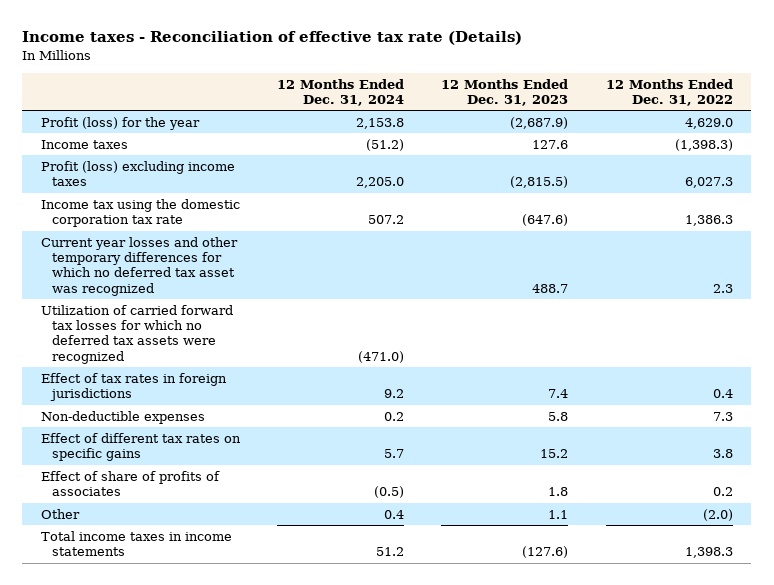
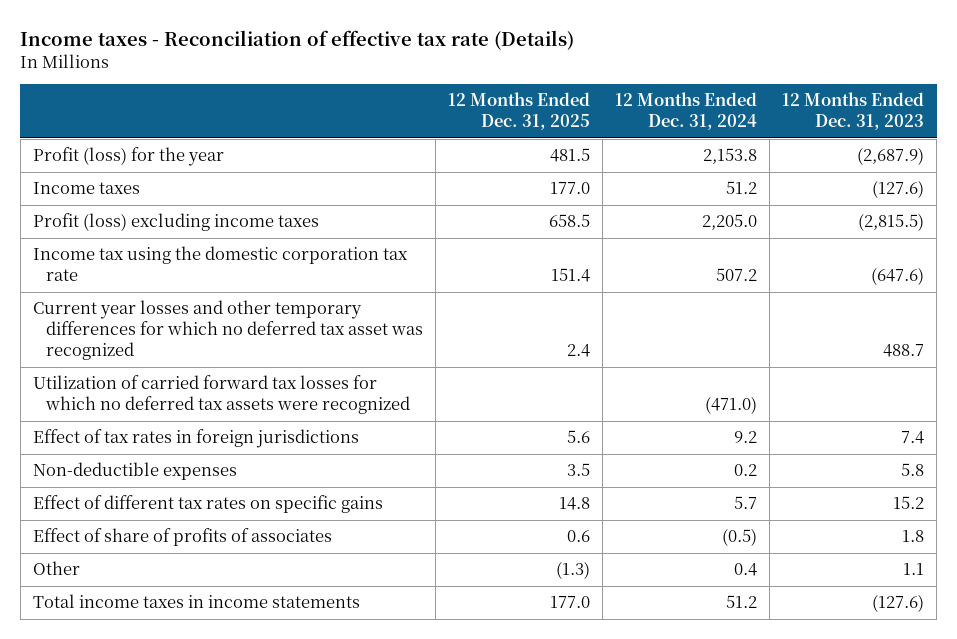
[605,78,733,106] 12 Months Ended Dec. 31, 2022 -> none
none -> [448,92,591,131] 12 Months Ended Dec. 31, 2025
[366,138,405,151] (51.2) -> [726,181,758,195] 51.2
[532,139,569,149] 127.6 -> [872,180,925,199] (127.6)

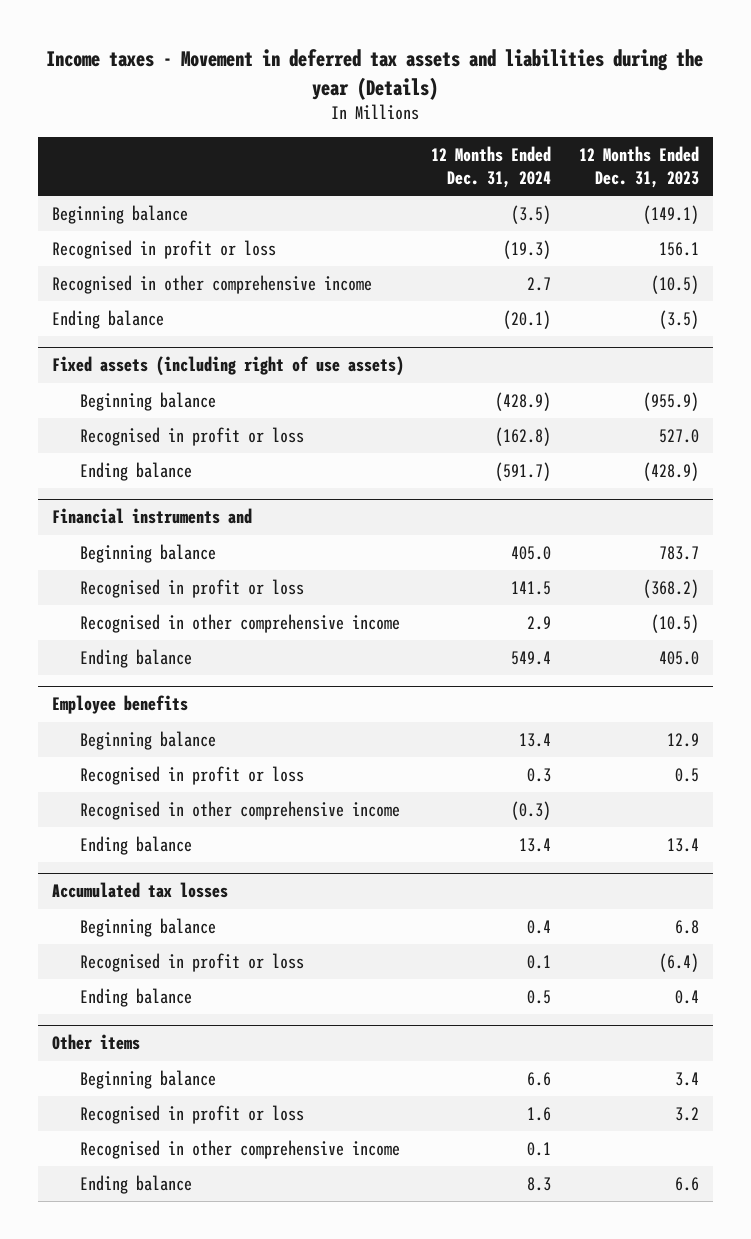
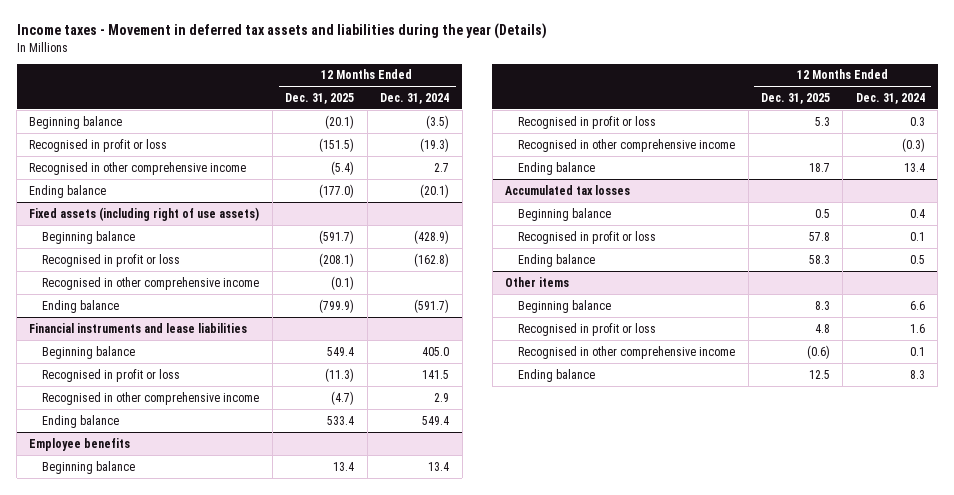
[579,146,700,189] 12 Months Ended Dec. 31, 2023 -> none
none -> [285,92,355,104] Dec. 31, 2025
none -> [41,276,259,290] Recognised in other comprehensive income
[51,508,252,525] Financial instruments and -> [29,322,248,333] Financial instruments and lease liabilities

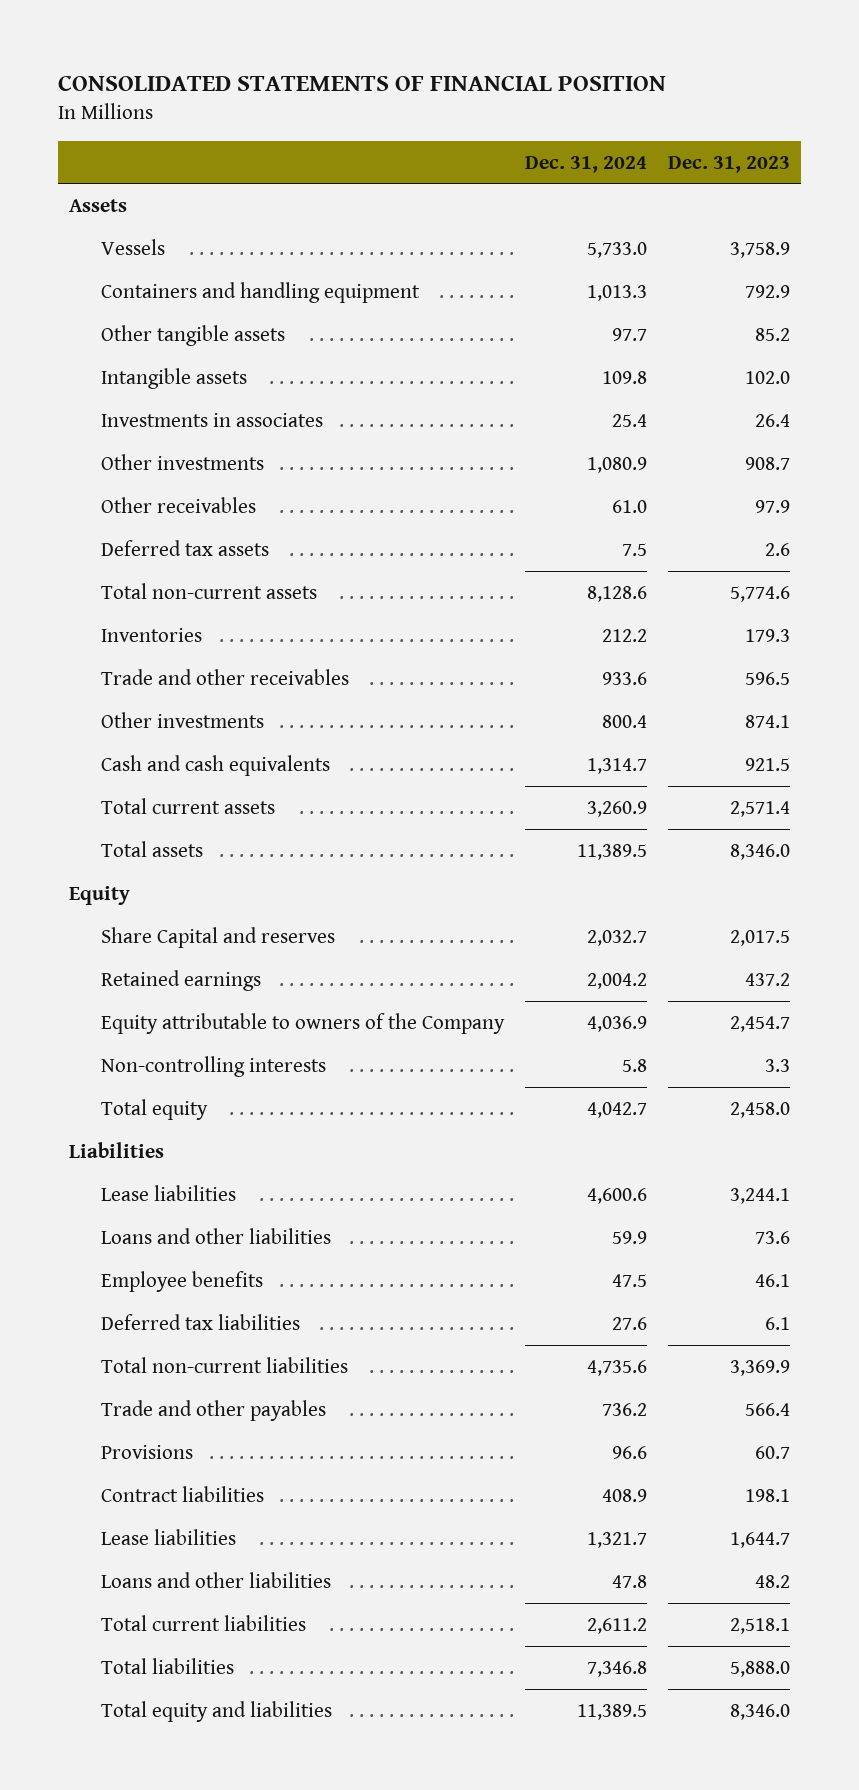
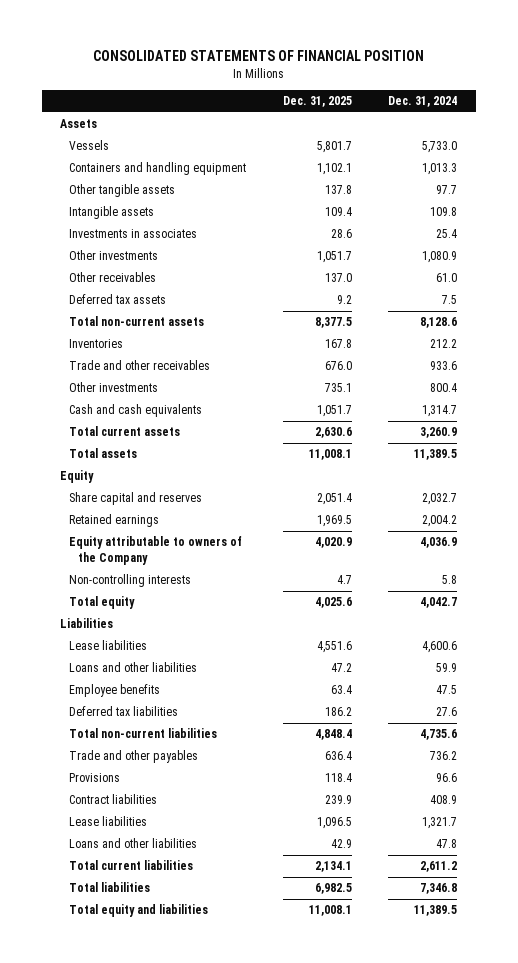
[668,155,791,173] Dec. 31, 2023 -> none
none -> [282,96,352,108] Dec. 31, 2025
[100,926,335,948] Share Capital and reserves -> [69,492,203,506] Share capital and reserves

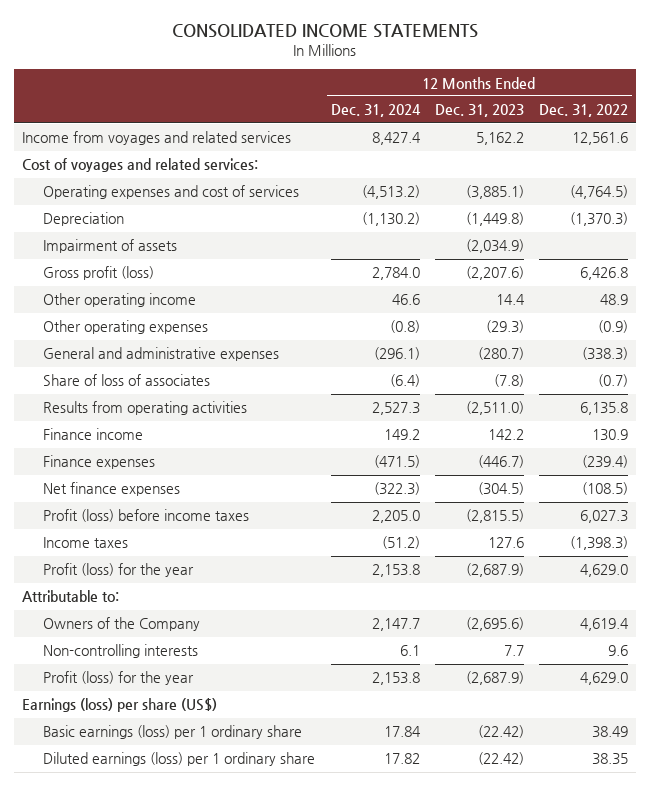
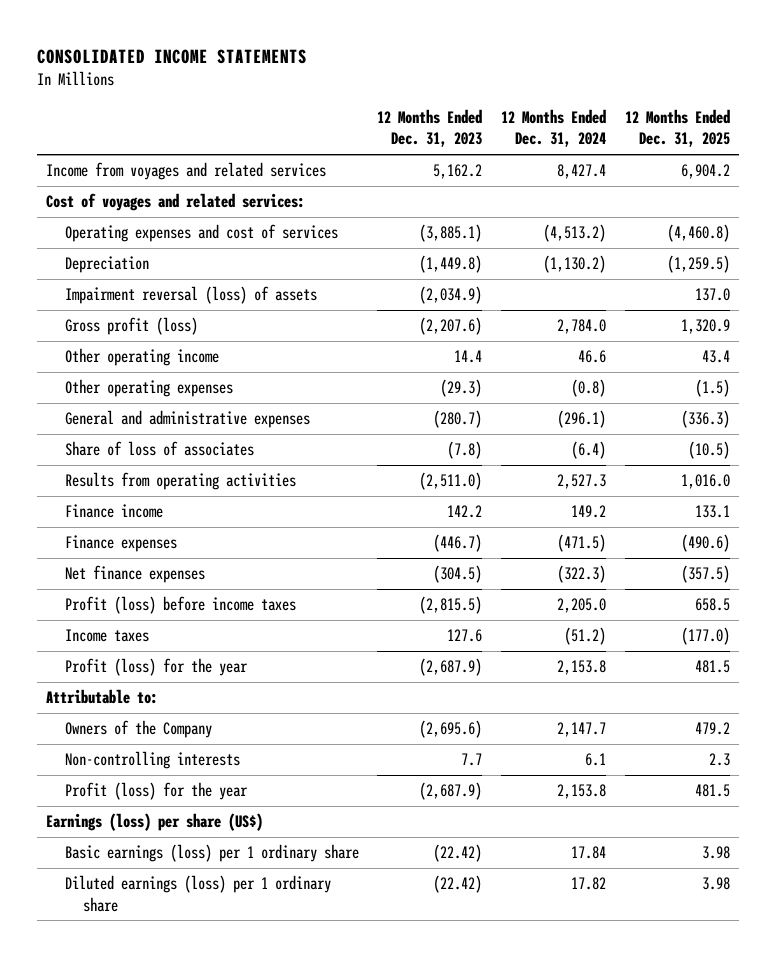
[538,104,628,118] Dec. 31, 2022 -> none
none -> [624,108,730,148] 12 Months Ended Dec. 31, 2025
[43,239,178,254] Impairment of assets -> [64,286,317,305] Impairment reversal (loss) of assets

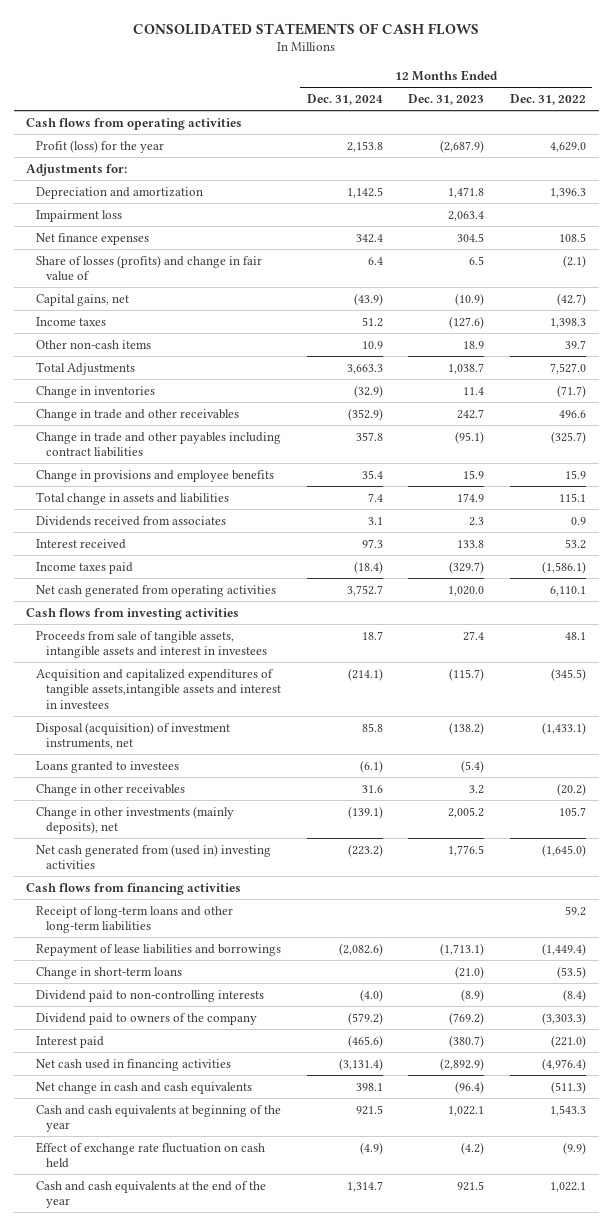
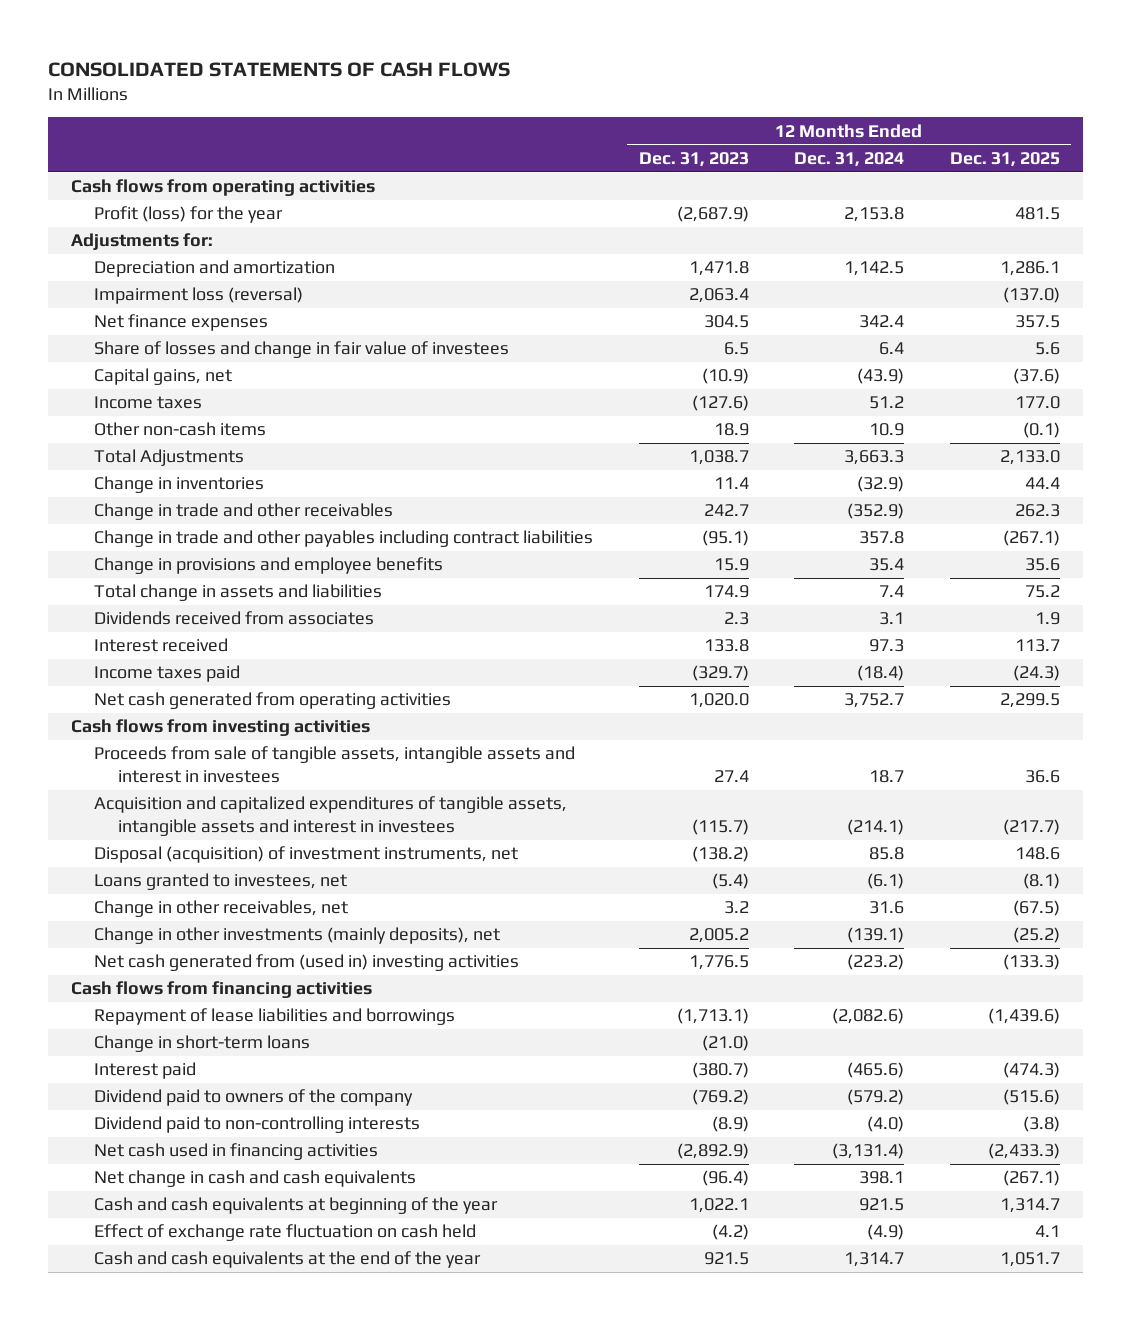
[509,93,586,105] Dec. 31, 2022 -> none
none -> [949,151,1060,167] Dec. 31, 2025
[36,209,123,222] Impairment loss -> [94,287,304,305] Impairment loss (reversal)
[36,254,263,282] Share of losses (profits) and change in fair value of -> [94,341,510,359] Share of losses and change in fair value of investees
[36,668,281,709] Acquisition and capitalized expenditures of tangible assets,intangible assets and interest in investees -> [94,796,568,837] Acquisition and capitalized expenditures of tangible assets, intangible assets and interest in investees
[36,760,180,773] Loans granted to investees -> [94,873,348,891] Loans granted to investees, net
[36,783,186,796] Change in other receivables -> [94,900,349,918] Change in other receivables, net
[36,905,234,934] Receipt of long-term loans and other long-term liabilities -> none
[36,1012,258,1025] Dividend paid to owners of the company -> [94,1089,414,1107] Dividend paid to owners of the company
[36,989,265,1002] Dividend paid to non-controlling interests -> [94,1116,421,1134] Dividend paid to non-controlling interests

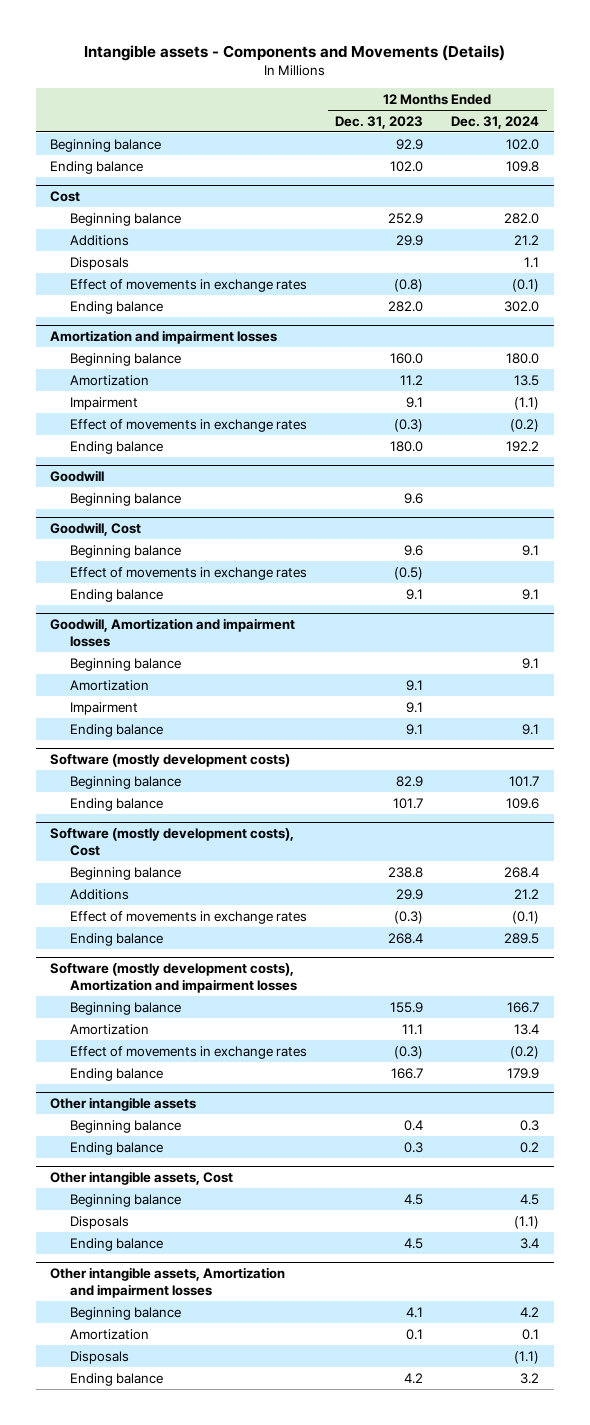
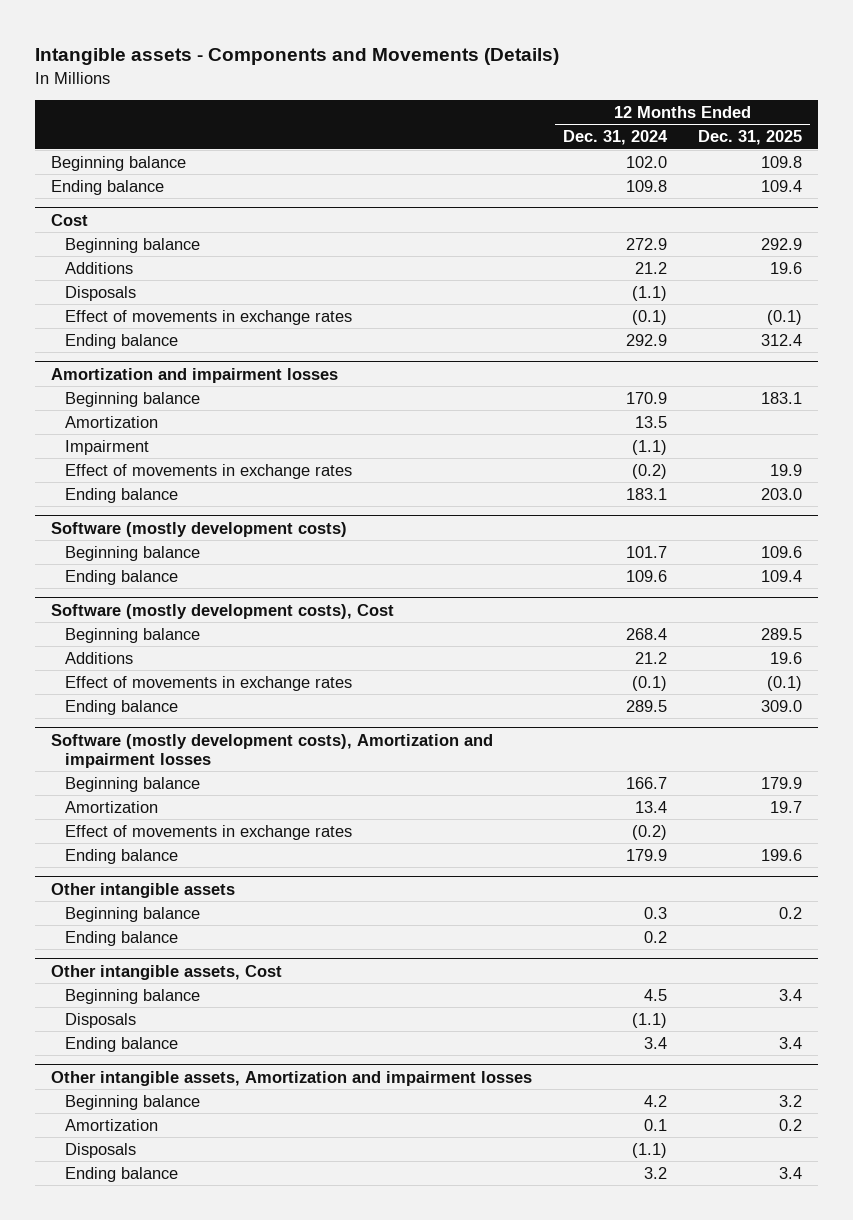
[334,115,423,129] Dec. 31, 2023 -> none
none -> [698,130,803,146] Dec. 31, 2025
[504,212,540,224] 282.0 -> [625,237,667,250] 272.9
[524,256,540,268] 1.1 -> [631,285,667,301] (1.1)
[504,300,540,312] 302.0 -> [625,333,667,346] 292.9
[506,352,540,364] 180.0 -> [625,391,667,404] 170.9
[50,469,105,482] Goodwill -> none
[69,492,181,506] Beginning balance -> none
[50,521,142,536] Goodwill, Cost -> none
[69,544,181,558] Beginning balance -> none
[69,566,307,580] Effect of movements in exchange rates -> none
[69,588,163,602] Ending balance -> none
[50,617,296,647] Goodwill, Amortization and impairment losses -> none
[69,657,181,671] Beginning balance -> none
[69,679,149,691] Amortization -> none
[69,701,138,715] Impairment -> none
[69,723,163,737] Ending balance -> none
[506,440,540,452] 192.2 -> [625,487,667,500] 183.1

